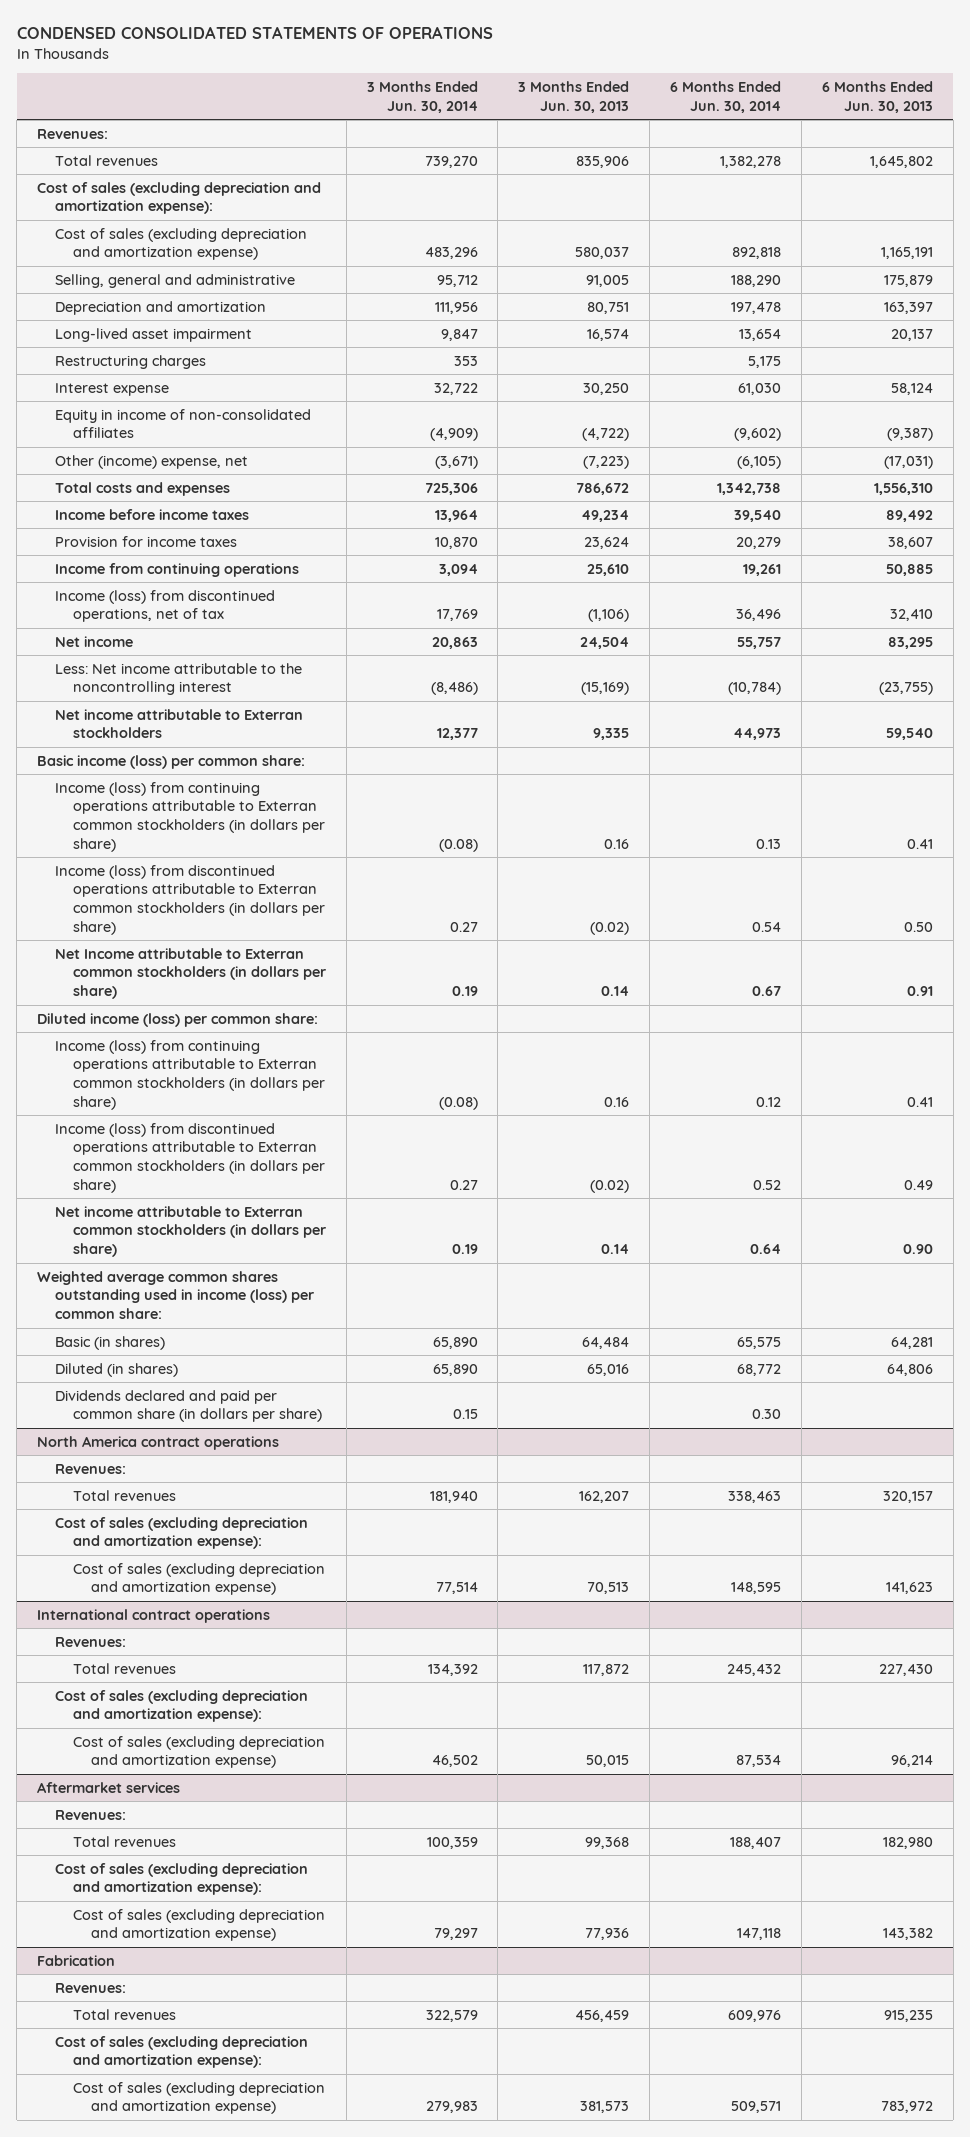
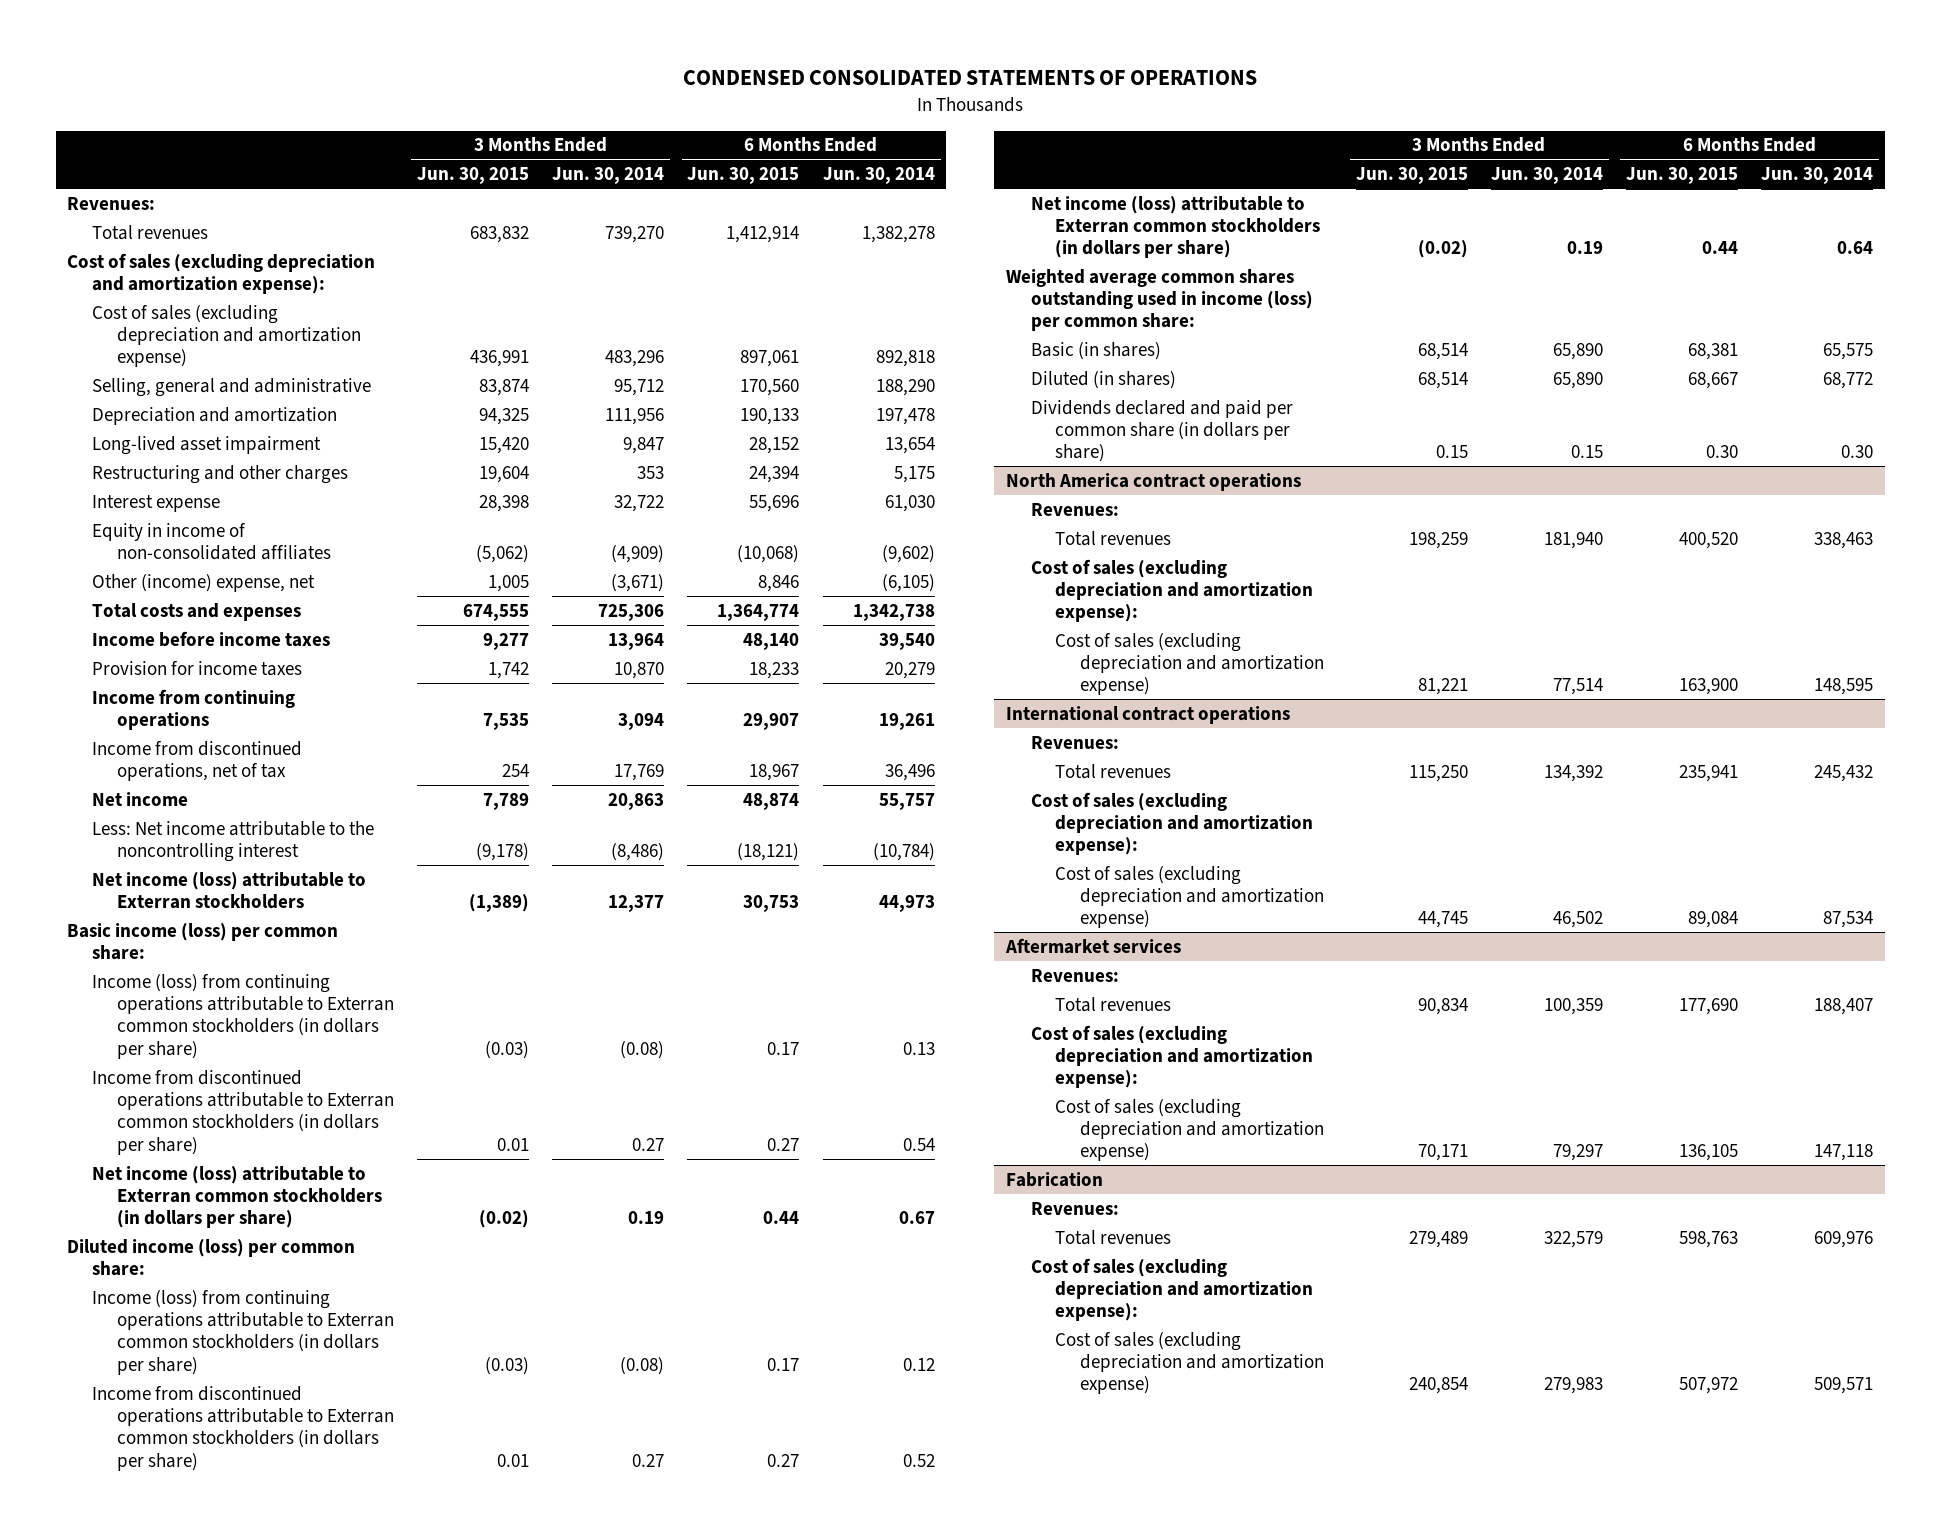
[518,81,630,113] 3 Months Ended Jun. 30, 2013 -> none
[821,81,933,113] 6 Months Ended Jun. 30, 2013 -> none
none -> [416,167,529,185] Jun. 30, 2015
none -> [687,167,800,185] Jun. 30, 2015
[54,354,206,369] Restructuring charges -> [91,464,348,484] Restructuring and other charges
[54,589,275,623] Income (loss) from discontinued operations, net of tax -> [91,740,302,782] Income from discontinued operations, net of tax
[54,708,303,739] Net income attributable to Exterran stockholders -> [91,871,366,910] Net income (loss) attributable to Exterran stockholders
[54,864,325,935] Income (loss) from discontinued operations attributable to Exterran common stockholders (in dollars per share) -> [91,1069,394,1155] Income from discontinued operations attributable to Exterran common stockholders (in dollars per share)
[54,947,326,1000] Net Income attributable to Exterran common stockholders (in dollars per share) -> [91,1165,382,1229] Net income (loss) attributable to Exterran common stockholders (in dollars per share)
[54,1122,325,1193] Income (loss) from discontinued operations attributable to Exterran common stockholders (in dollars per share) -> [91,1385,394,1471] Income from discontinued operations attributable to Exterran common stockholders (in dollars per share)
[54,1205,326,1258] Net income attributable to Exterran common stockholders (in dollars per share) -> [1030,195,1321,259] Net income (loss) attributable to Exterran common stockholders (in dollars per share)

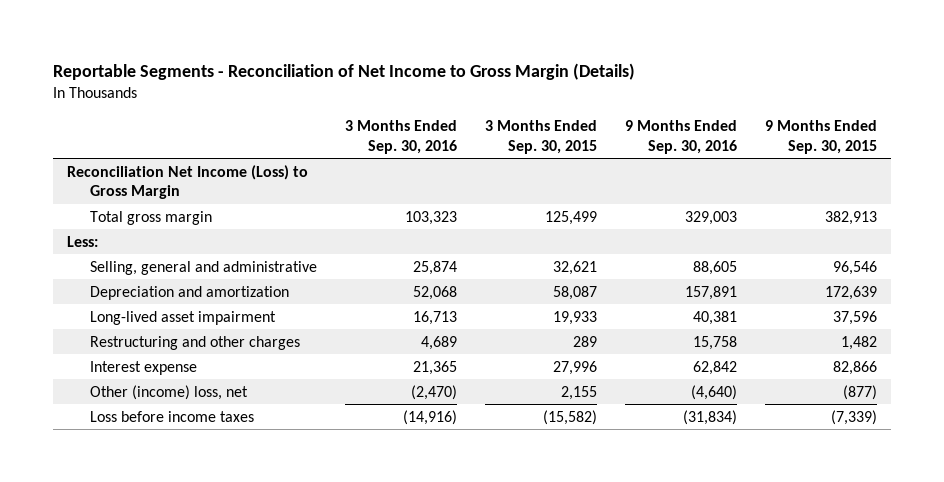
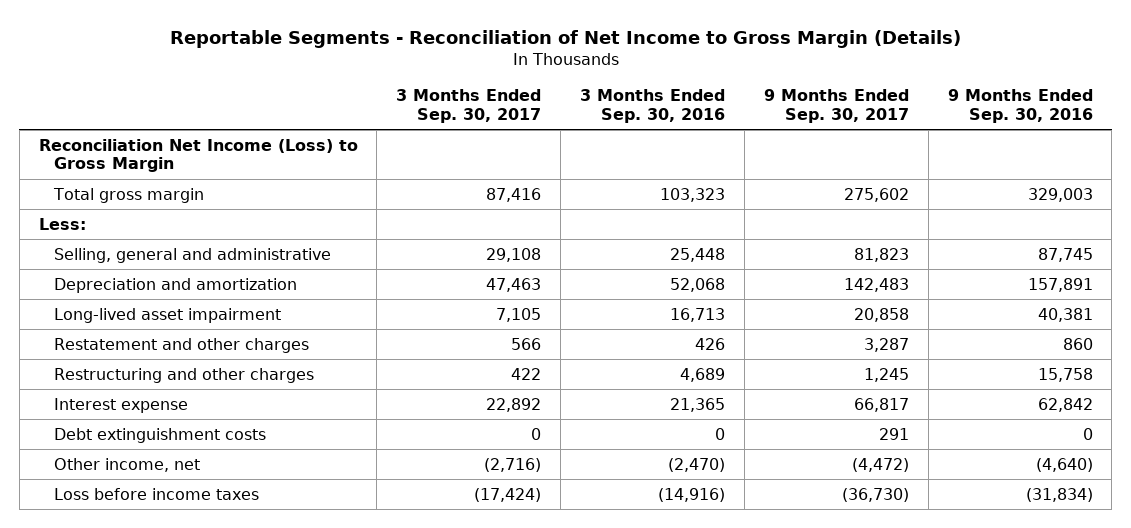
[485,119,598,154] 3 Months Ended Sep. 30, 2015 -> none
[765,119,878,154] 9 Months Ended Sep. 30, 2015 -> none
none -> [396,89,542,123] 3 Months Ended Sep. 30, 2017
none -> [763,89,909,123] 9 Months Ended Sep. 30, 2017
[413,260,458,275] 25,874 -> [670,247,726,262] 25,448
[693,260,738,275] 88,605 -> [1037,247,1093,262] 87,745
none -> [54,337,310,353] Restatement and other charges
none -> [54,427,267,443] Debt extinguishment costs
[89,384,248,400] Other (income) loss, net -> [54,457,201,472] Other income, net

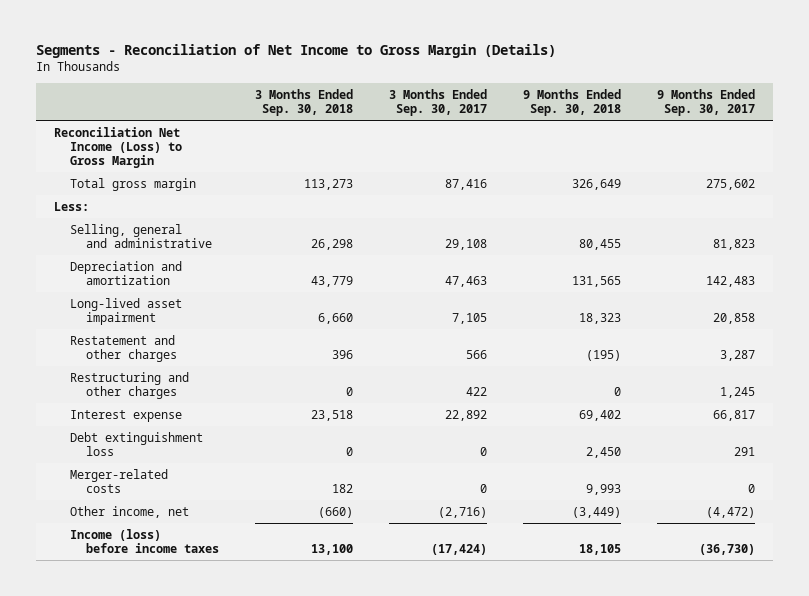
[169,29,961,48] Reportable Segments - Reconciliation of Net Income to Gross Margin (Details) -> [35,43,556,58] Segments - Reconciliation of Net Income to Gross Margin (Details)
[580,89,726,123] 3 Months Ended Sep. 30, 2016 -> none
[947,89,1093,123] 9 Months Ended Sep. 30, 2016 -> none
none -> [255,88,354,117] 3 Months Ended Sep. 30, 2018
none -> [523,88,622,117] 9 Months Ended Sep. 30, 2018
[54,427,267,443] Debt extinguishment costs -> [69,431,203,457] Debt extinguishment loss
none -> [69,468,168,494] Merger-related costs
[54,487,260,500] Loss before income taxes -> [69,528,219,554] Income (loss) before income taxes

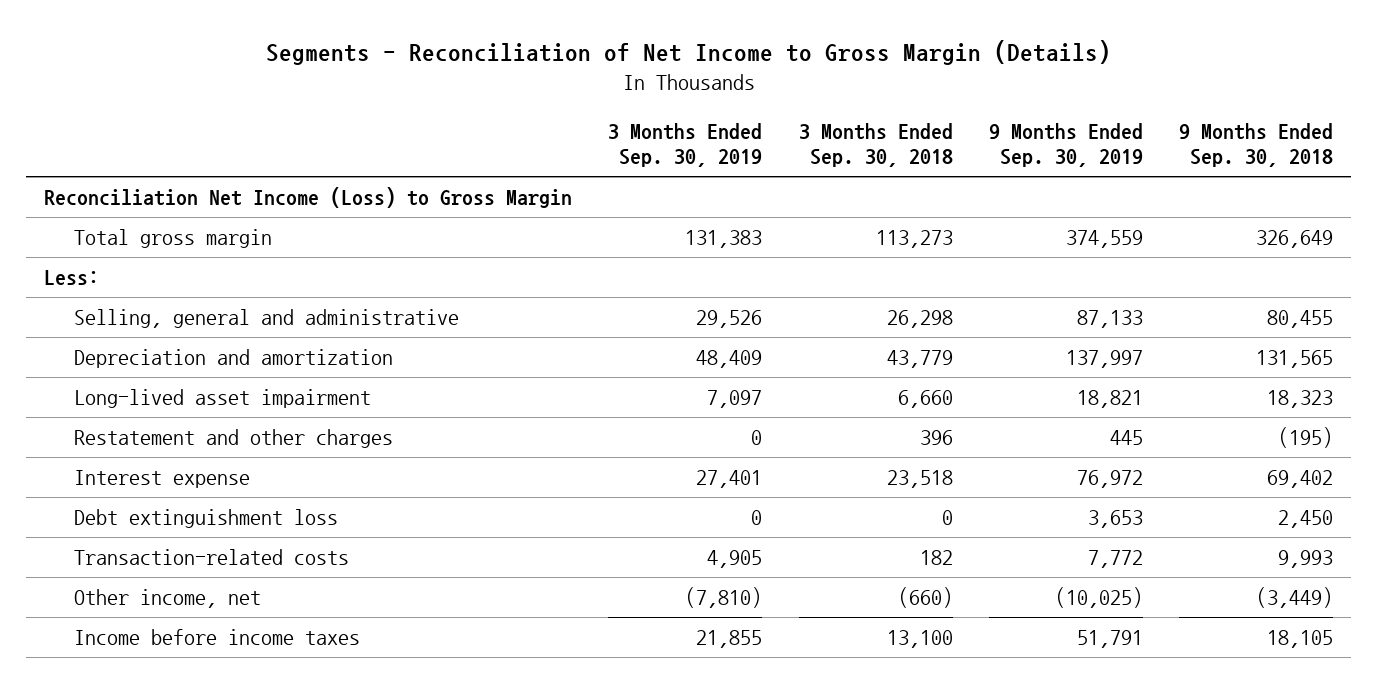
[389,88,488,117] 3 Months Ended Sep. 30, 2017 -> none
[657,88,756,117] 9 Months Ended Sep. 30, 2017 -> none
none -> [608,123,763,168] 3 Months Ended Sep. 30, 2019
none -> [988,123,1143,168] 9 Months Ended Sep. 30, 2019
[69,371,189,400] Restructuring and other charges -> none
[69,468,168,494] Merger-related costs -> [74,548,350,565] Transaction-related costs
[69,528,219,554] Income (loss) before income taxes -> [74,628,361,645] Income before income taxes

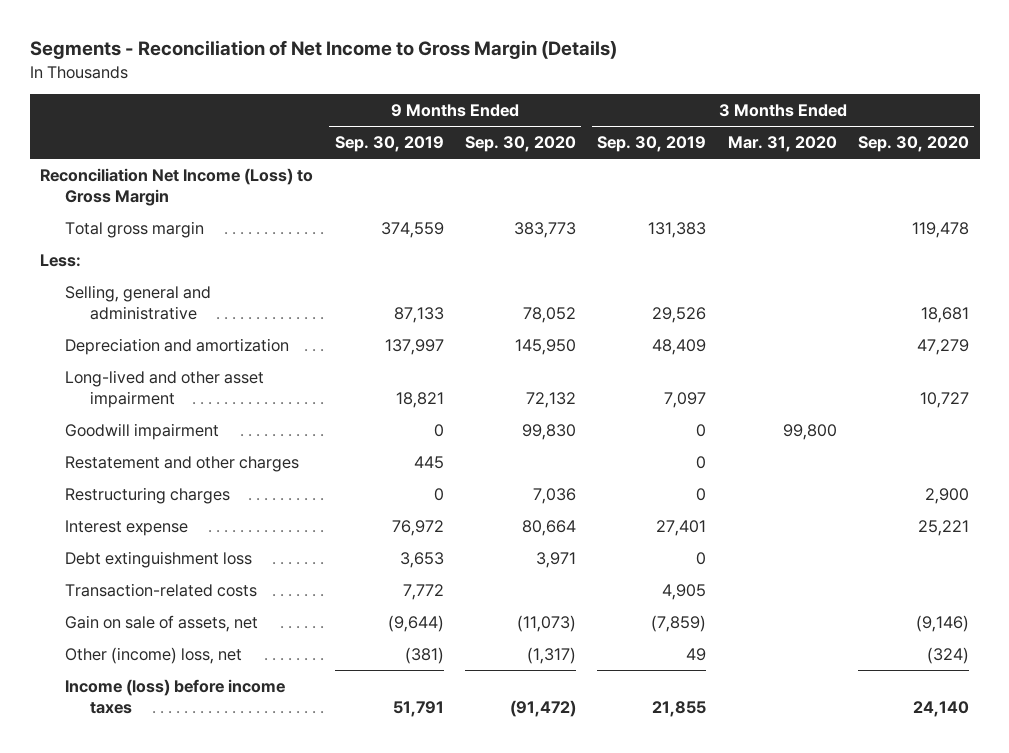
[798,123,953,168] 3 Months Ended Sep. 30, 2018 -> none
[1178,123,1333,168] 9 Months Ended Sep. 30, 2018 -> none
none -> [464,135,576,152] Sep. 30, 2020
none -> [727,135,837,152] Mar. 31, 2020
none -> [858,135,970,152] Sep. 30, 2020
[74,388,372,408] Long-lived asset impairment -> [65,369,265,408] Long-lived and other asset impairment
none -> [65,422,220,440] Goodwill impairment
none -> [65,486,231,504] Restructuring charges
none -> [65,614,259,632] Gain on sale of assets, net
[74,588,262,608] Other income, net -> [65,646,243,664] Other (income) loss, net
[685,586,763,608] (7,810) -> [686,647,707,661] 49
[1054,586,1143,608] (10,025) -> [404,646,444,664] (381)
[74,628,361,645] Income before income taxes -> [65,678,286,714] Income (loss) before income taxes

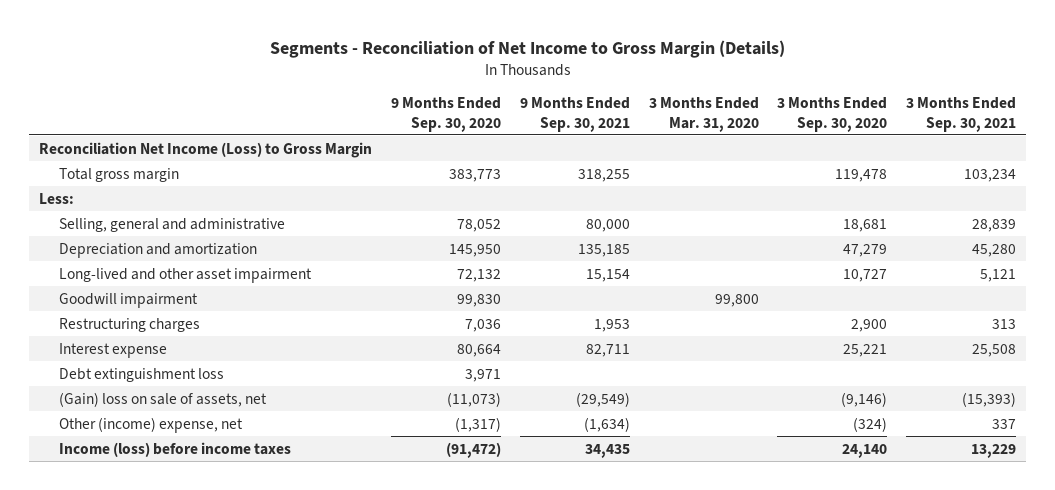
[334,135,444,152] Sep. 30, 2019 -> none
[597,135,707,152] Sep. 30, 2019 -> none
none -> [519,96,630,132] 9 Months Ended Sep. 30, 2021
none -> [906,96,1017,132] 3 Months Ended Sep. 30, 2021
[65,455,300,472] Restatement and other charges -> none
[65,582,258,597] Transaction-related costs -> none
[65,614,259,632] Gain on sale of assets, net -> [58,391,267,407] (Gain) loss on sale of assets, net
[65,646,243,664] Other (income) loss, net -> [58,416,243,433] Other (income) expense, net

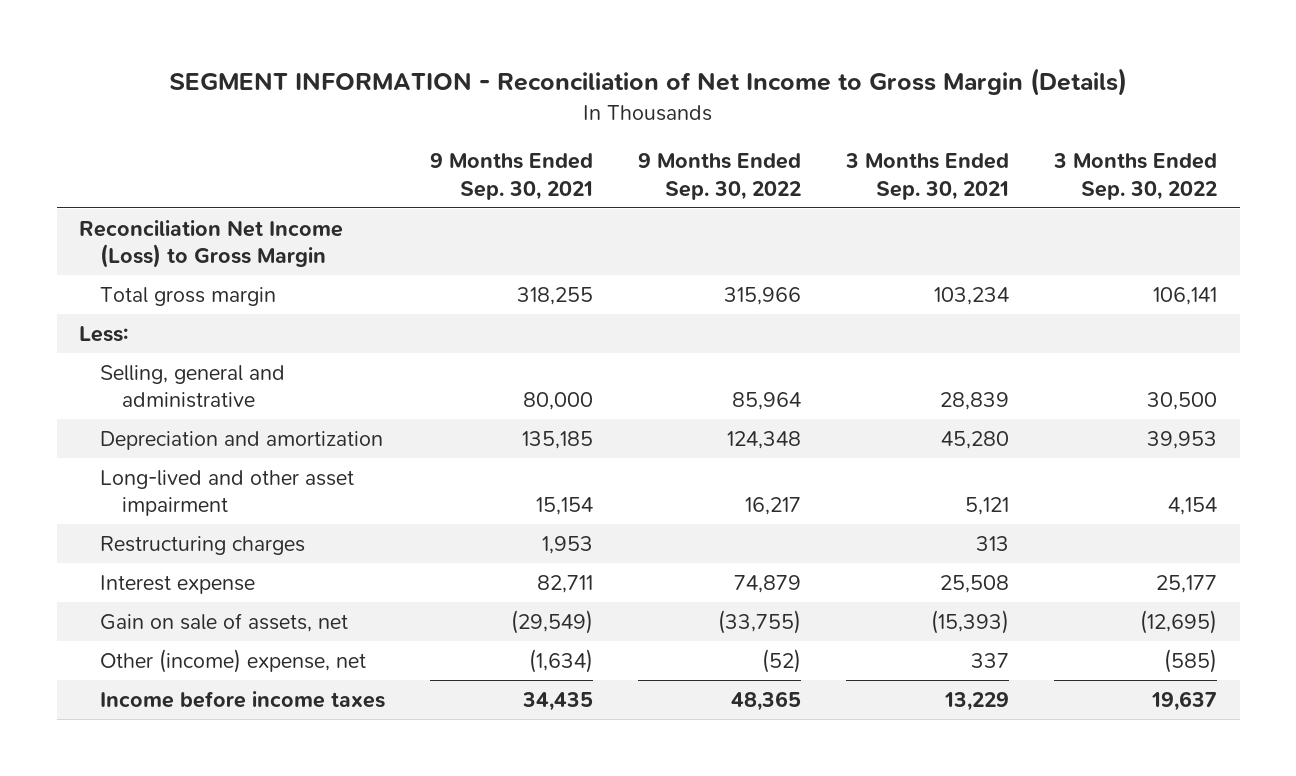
[269,39,785,58] Segments - Reconciliation of Net Income to Gross Margin (Details) -> [169,68,1128,97] SEGMENT INFORMATION - Reconciliation of Net Income to Gross Margin (Details)
[390,96,501,132] 9 Months Ended Sep. 30, 2020 -> none
[648,96,759,132] 3 Months Ended Mar. 31, 2020 -> none
[777,96,888,132] 3 Months Ended Sep. 30, 2020 -> none
none -> [638,152,802,200] 9 Months Ended Sep. 30, 2022
none -> [1053,152,1218,200] 3 Months Ended Sep. 30, 2022
[58,292,198,308] Goodwill impairment -> none
[58,367,224,382] Debt extinguishment loss -> none
[58,391,267,407] (Gain) loss on sale of assets, net -> [100,612,349,632] Gain on sale of assets, net
[58,441,291,457] Income (loss) before income taxes -> [100,690,386,708] Income before income taxes

